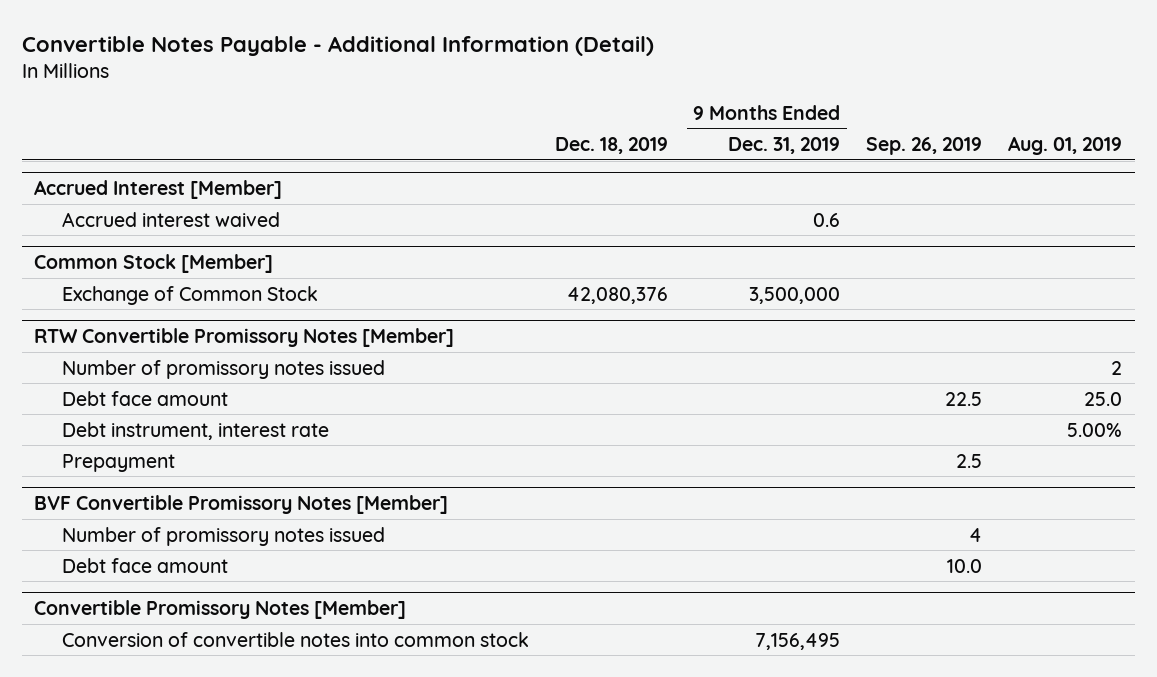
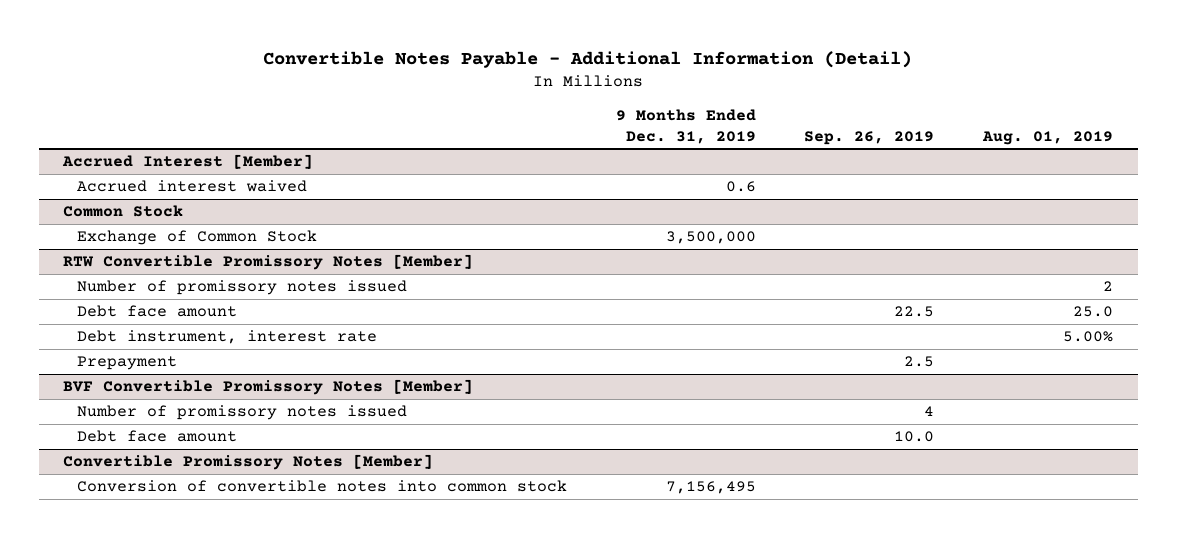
[554,136,668,154] Dec. 18, 2019 -> none
[34,254,274,274] Common Stock [Member] -> [63,205,184,218] Common Stock

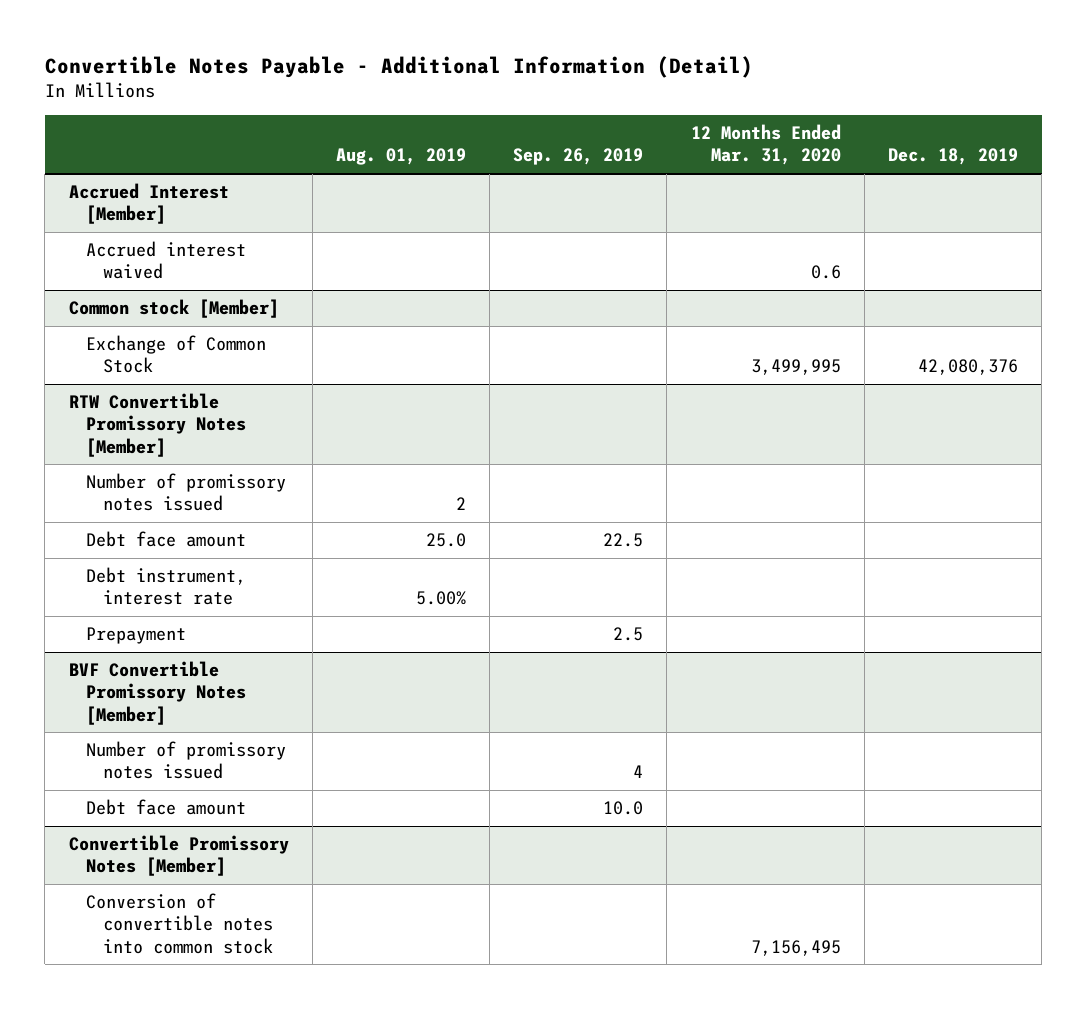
[615,109,756,144] 9 Months Ended Dec. 31, 2019 -> none
none -> [690,124,841,166] 12 Months Ended Mar. 31, 2020
none -> [887,148,1018,166] Dec. 18, 2019
[63,205,184,218] Common Stock -> [68,299,279,319] Common stock [Member]

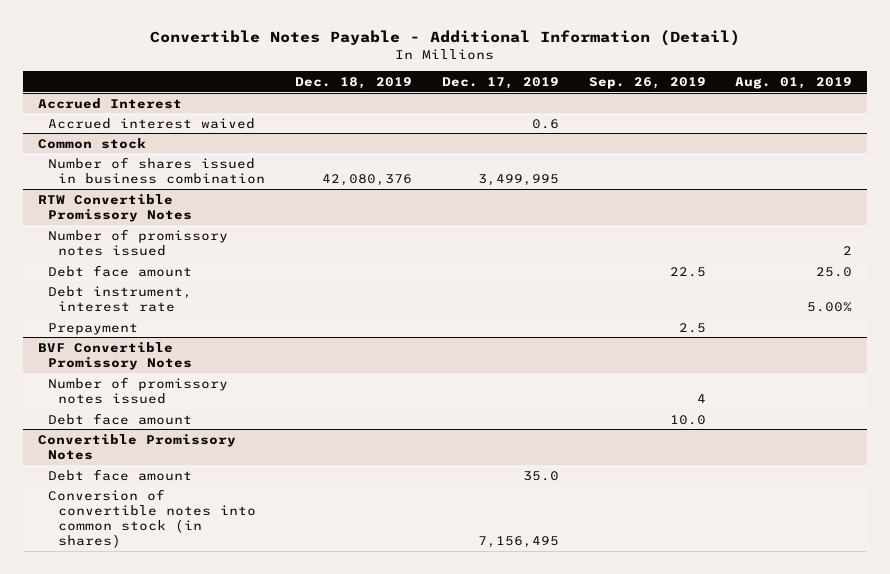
[690,124,841,166] 12 Months Ended Mar. 31, 2020 -> none
none -> [441,76,559,89] Dec. 17, 2019
[68,183,229,225] Accrued Interest [Member] -> [37,97,182,109] Accrued Interest
[68,299,279,319] Common stock [Member] -> [37,137,146,149] Common stock
[85,335,266,374] Exchange of Common Stock -> [47,156,265,184] Number of shares issued in business combination
[68,393,246,457] RTW Convertible Promissory Notes [Member] -> [37,193,192,222] RTW Convertible Promissory Notes
[68,661,246,725] BVF Convertible Promissory Notes [Member] -> [37,341,192,370] BVF Convertible Promissory Notes
[68,835,289,877] Convertible Promissory Notes [Member] -> [37,433,236,460] Convertible Promissory Notes
none -> [47,468,192,481] Debt face amount
[85,893,274,954] Conversion of convertible notes into common stock -> [47,488,256,549] Conversion of convertible notes into common stock (in shares)

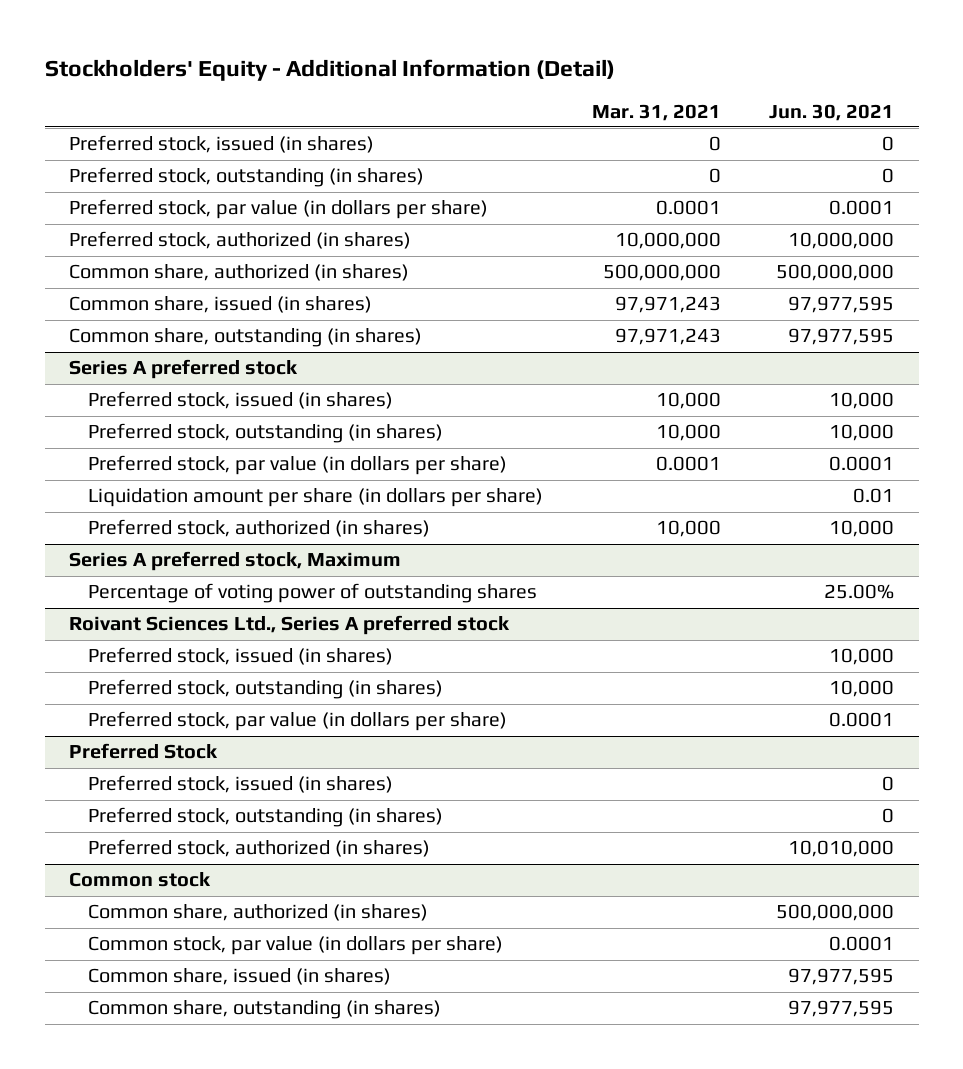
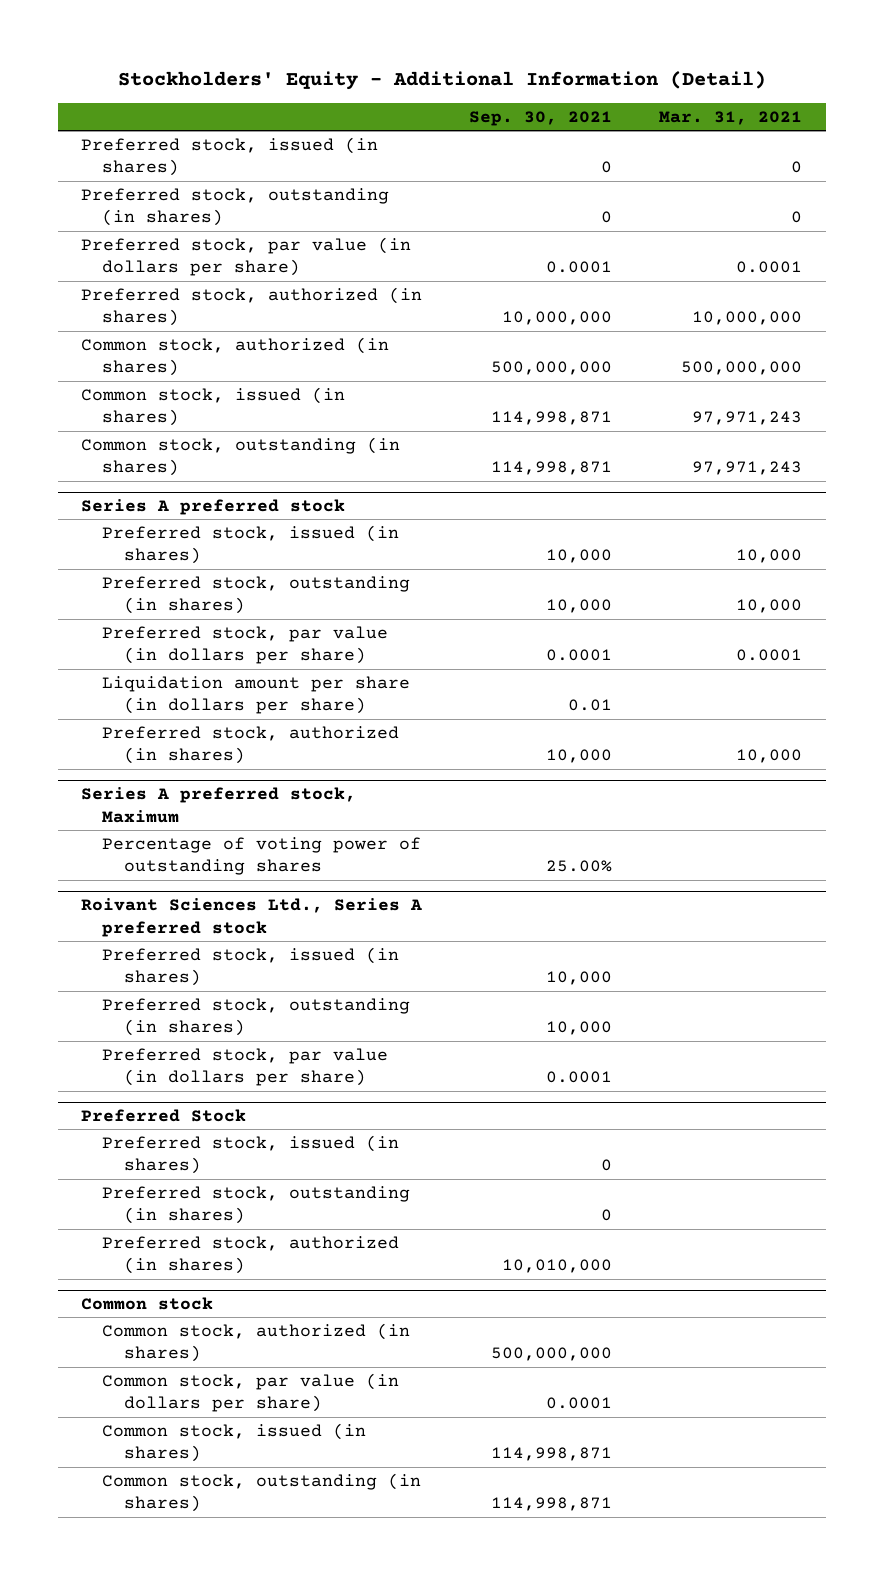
[769,103,895,121] Jun. 30, 2021 -> none
none -> [469,111,613,127] Sep. 30, 2021
[69,264,410,282] Common share, authorized (in shares) -> [81,336,390,377] Common stock, authorized (in shares)
[69,296,373,314] Common share, issued (in shares) -> [81,386,346,427] Common stock, issued (in shares)
[69,328,423,348] Common share, outstanding (in shares) -> [81,436,401,477] Common stock, outstanding (in shares)
[87,904,428,922] Common share, authorized (in shares) -> [102,1322,411,1363] Common stock, authorized (in shares)
[87,968,391,986] Common share, issued (in shares) -> [102,1422,367,1463] Common stock, issued (in shares)
[87,1000,441,1020] Common share, outstanding (in shares) -> [102,1472,422,1513] Common stock, outstanding (in shares)

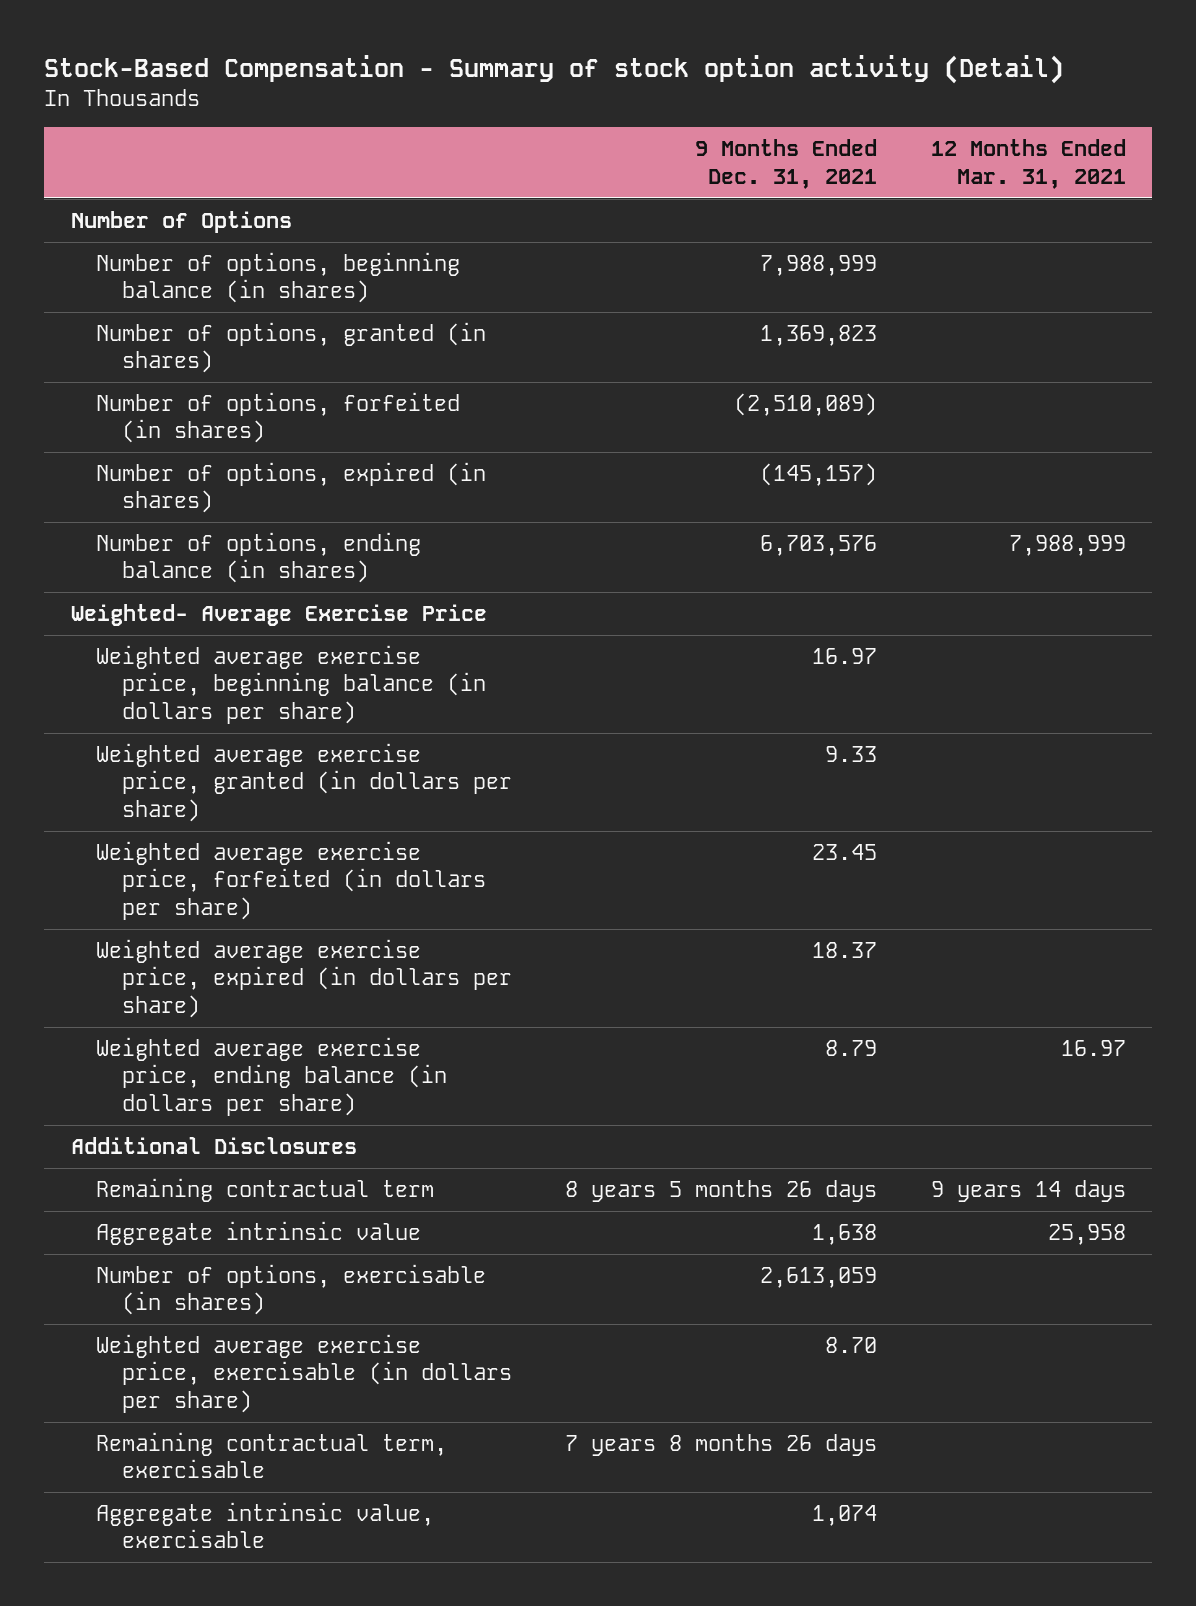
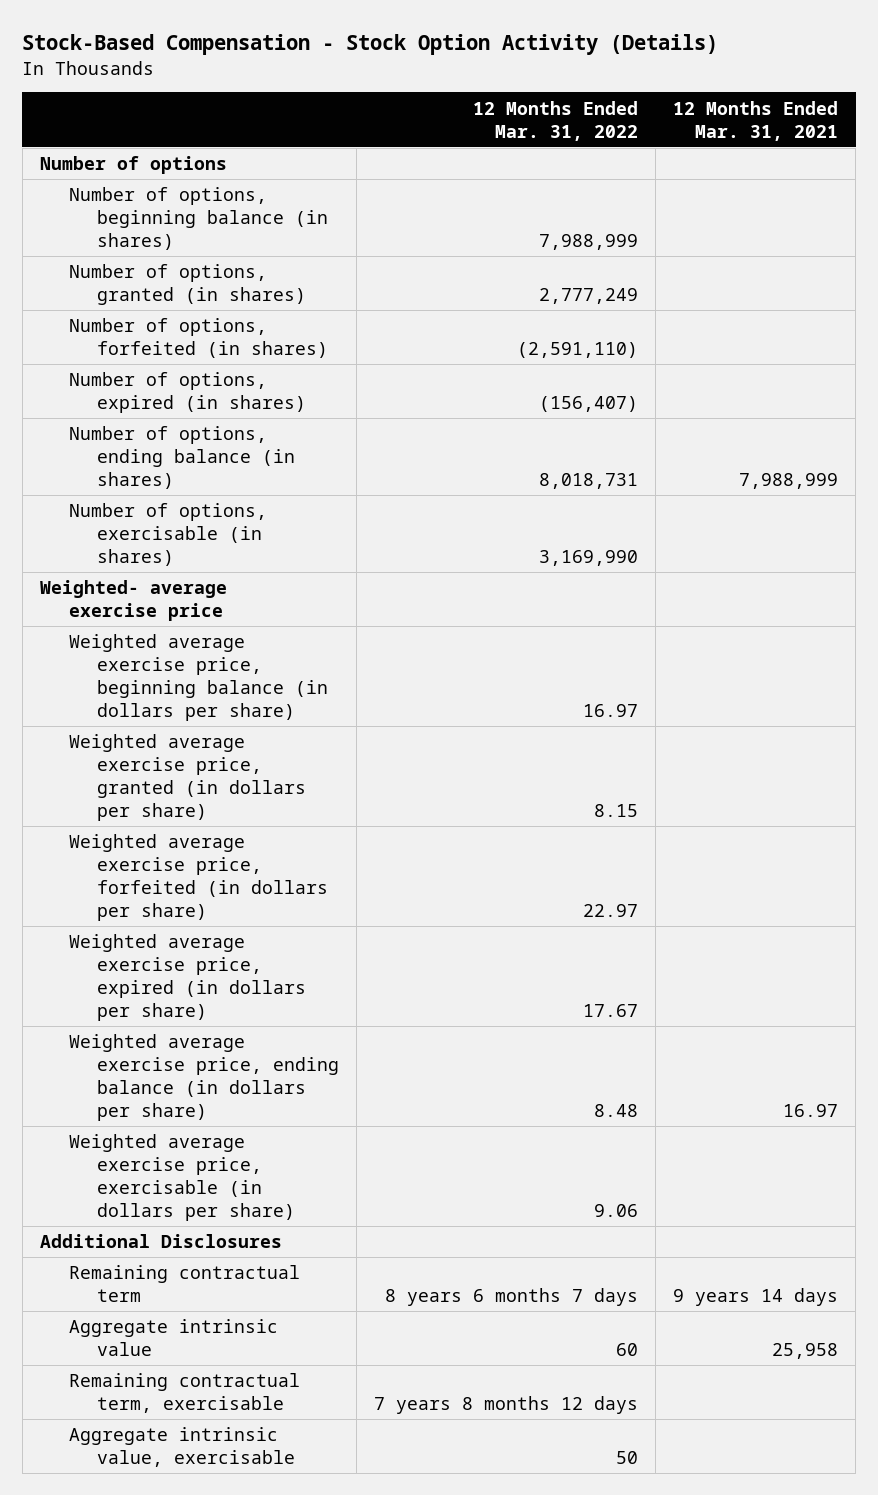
[44,55,1065,85] Stock-Based Compensation - Summary of stock option activity (Detail) -> [22,34,719,56] Stock-Based Compensation - Stock Option Activity (Details)
[695,139,878,189] 9 Months Ended Dec. 31, 2021 -> none
none -> [473,100,639,141] 12 Months Ended Mar. 31, 2022
[70,210,292,233] Number of Options -> [39,156,227,175] Number of options
[96,1263,487,1316] Number of options, exercisable (in shares) -> [68,503,267,567] Number of options, exercisable (in shares)
[70,603,487,626] Weighted- Average Exercise Price -> [39,580,227,622] Weighted- average exercise price
[96,1333,512,1413] Weighted average exercise price, exercisable (in dollars per share) -> [68,1134,296,1222] Weighted average exercise price, exercisable (in dollars per share)

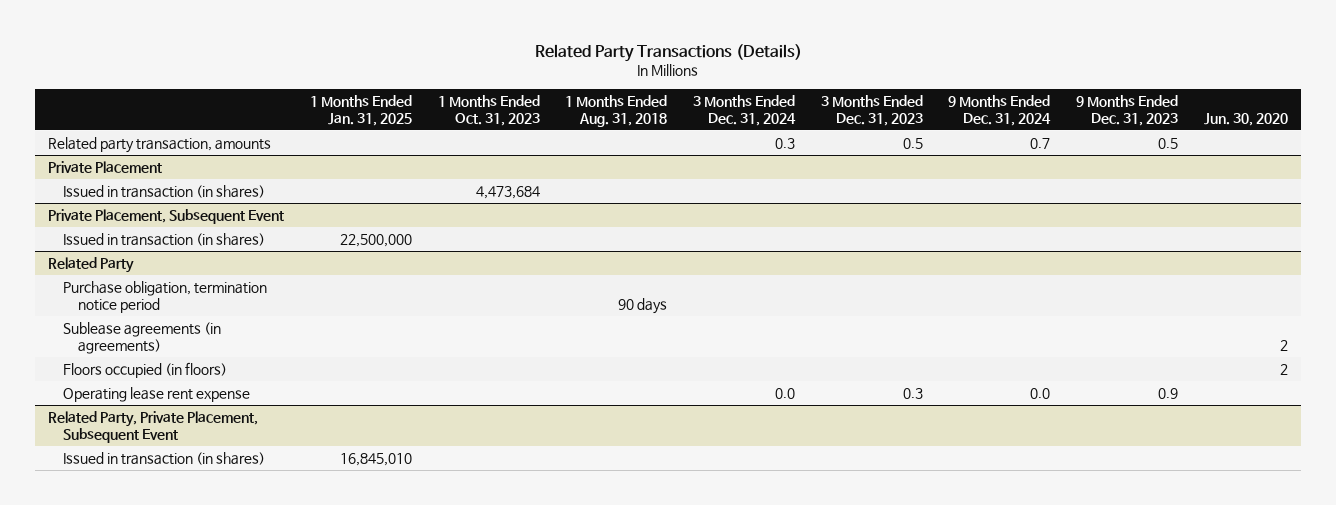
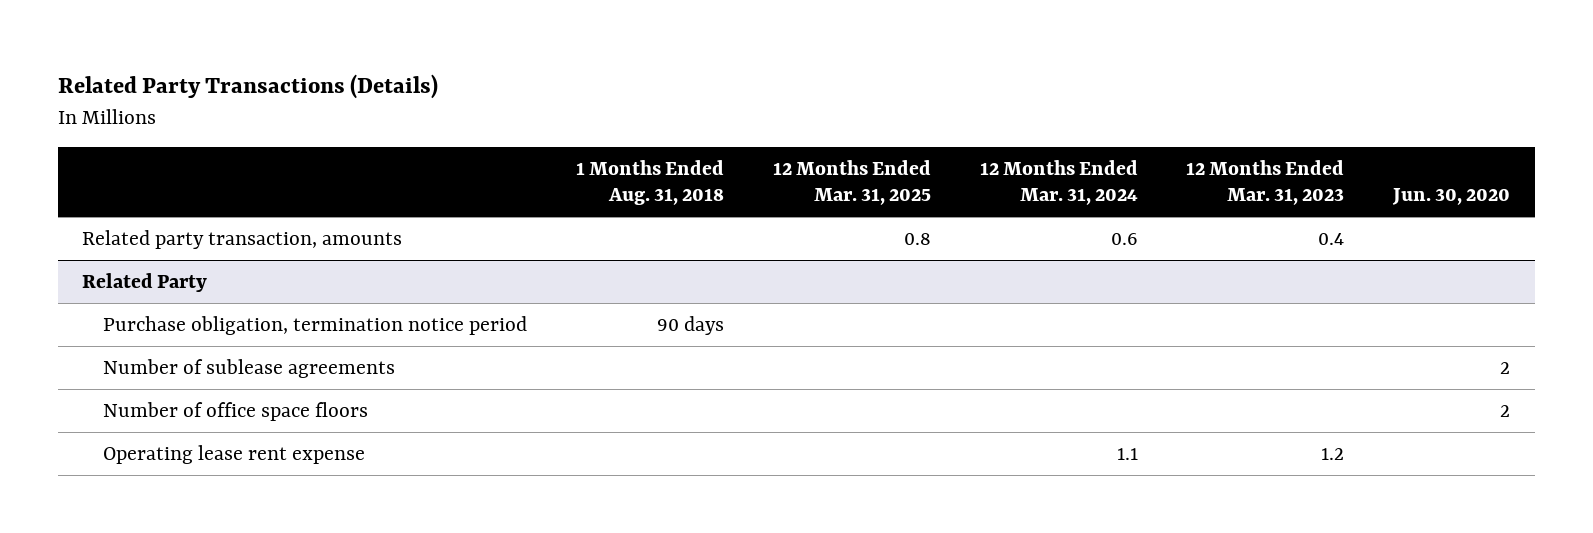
[309,94,412,126] 1 Months Ended Jan. 31, 2025 -> none
[437,94,540,126] 1 Months Ended Oct. 31, 2023 -> none
[692,94,796,126] 3 Months Ended Dec. 31, 2024 -> none
[820,94,923,126] 3 Months Ended Dec. 31, 2023 -> none
[948,94,1052,126] 9 Months Ended Dec. 31, 2024 -> none
[1076,94,1179,126] 9 Months Ended Dec. 31, 2023 -> none
none -> [772,159,931,206] 12 Months Ended Mar. 31, 2025
none -> [979,159,1138,206] 12 Months Ended Mar. 31, 2024
none -> [1186,159,1345,206] 12 Months Ended Mar. 31, 2023
[48,160,163,173] Private Placement -> none
[63,184,266,198] Issued in transaction (in shares) -> none
[48,208,285,224] Private Placement, Subsequent Event -> none
[63,232,266,246] Issued in transaction (in shares) -> none
[63,361,228,378] Floors occupied (in floors) -> none
[63,321,222,354] Sublease agreements (in agreements) -> [102,359,395,379] Number of sublease agreements
none -> [102,402,368,422] Number of office space floors
[48,410,259,443] Related Party, Private Placement, Subsequent Event -> none
[63,451,266,465] Issued in transaction (in shares) -> none

